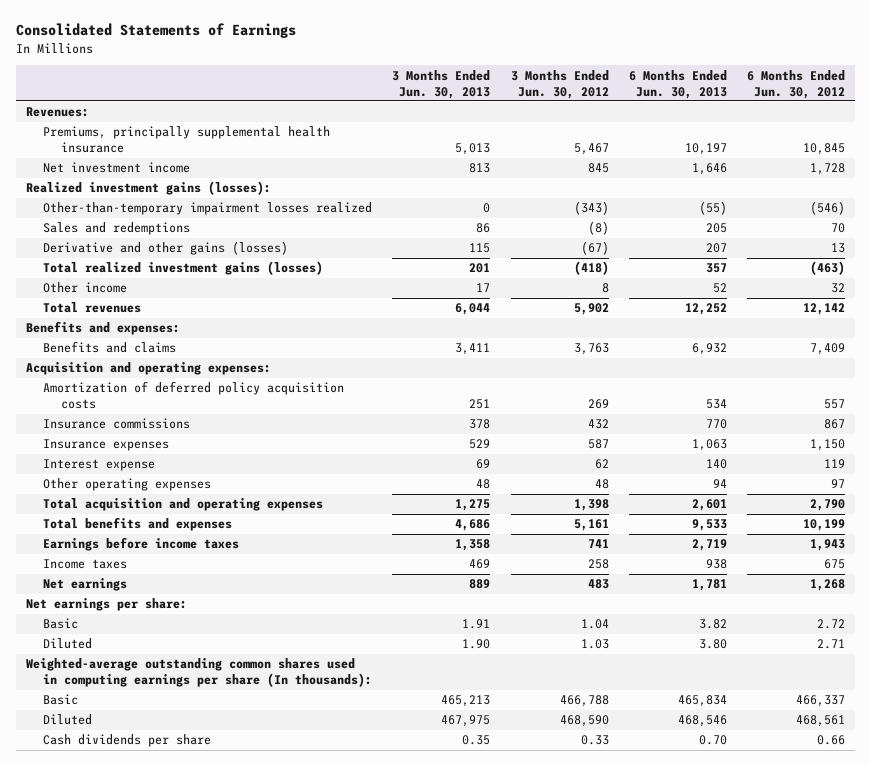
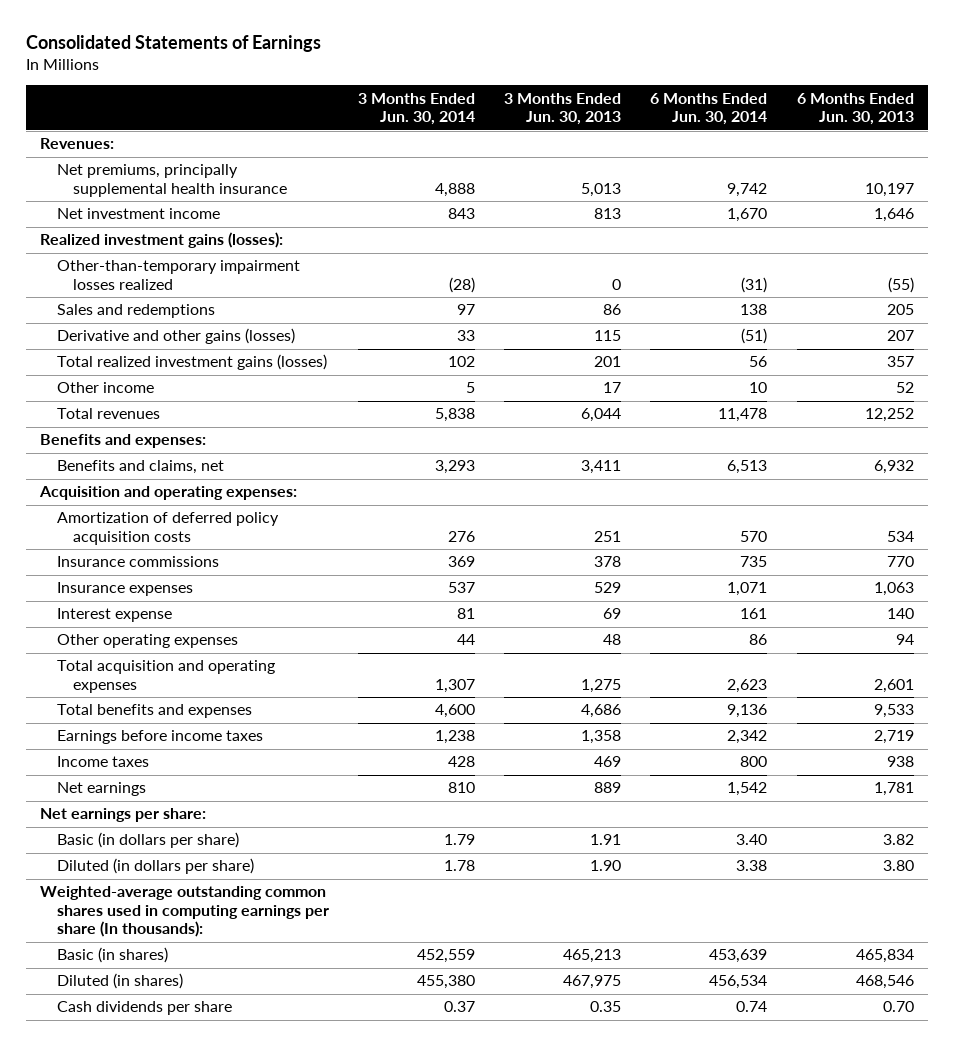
[510,69,609,99] 3 Months Ended Jun. 30, 2012 -> none
[746,69,845,99] 6 Months Ended Jun. 30, 2012 -> none
none -> [357,92,475,126] 3 Months Ended Jun. 30, 2014
none -> [650,92,768,126] 6 Months Ended Jun. 30, 2014
[43,126,331,154] Premiums, principally supplemental health insurance -> [56,164,287,197] Net premiums, principally supplemental health insurance
[43,341,177,354] Benefits and claims -> [56,460,224,475] Benefits and claims, net
[43,618,79,630] Basic -> [56,832,239,849] Basic (in dollars per share)
[43,638,93,650] Diluted -> [56,858,254,875] Diluted (in dollars per share)
[43,694,79,706] Basic -> [56,947,168,964] Basic (in shares)
[43,714,93,726] Diluted -> [56,973,183,990] Diluted (in shares)

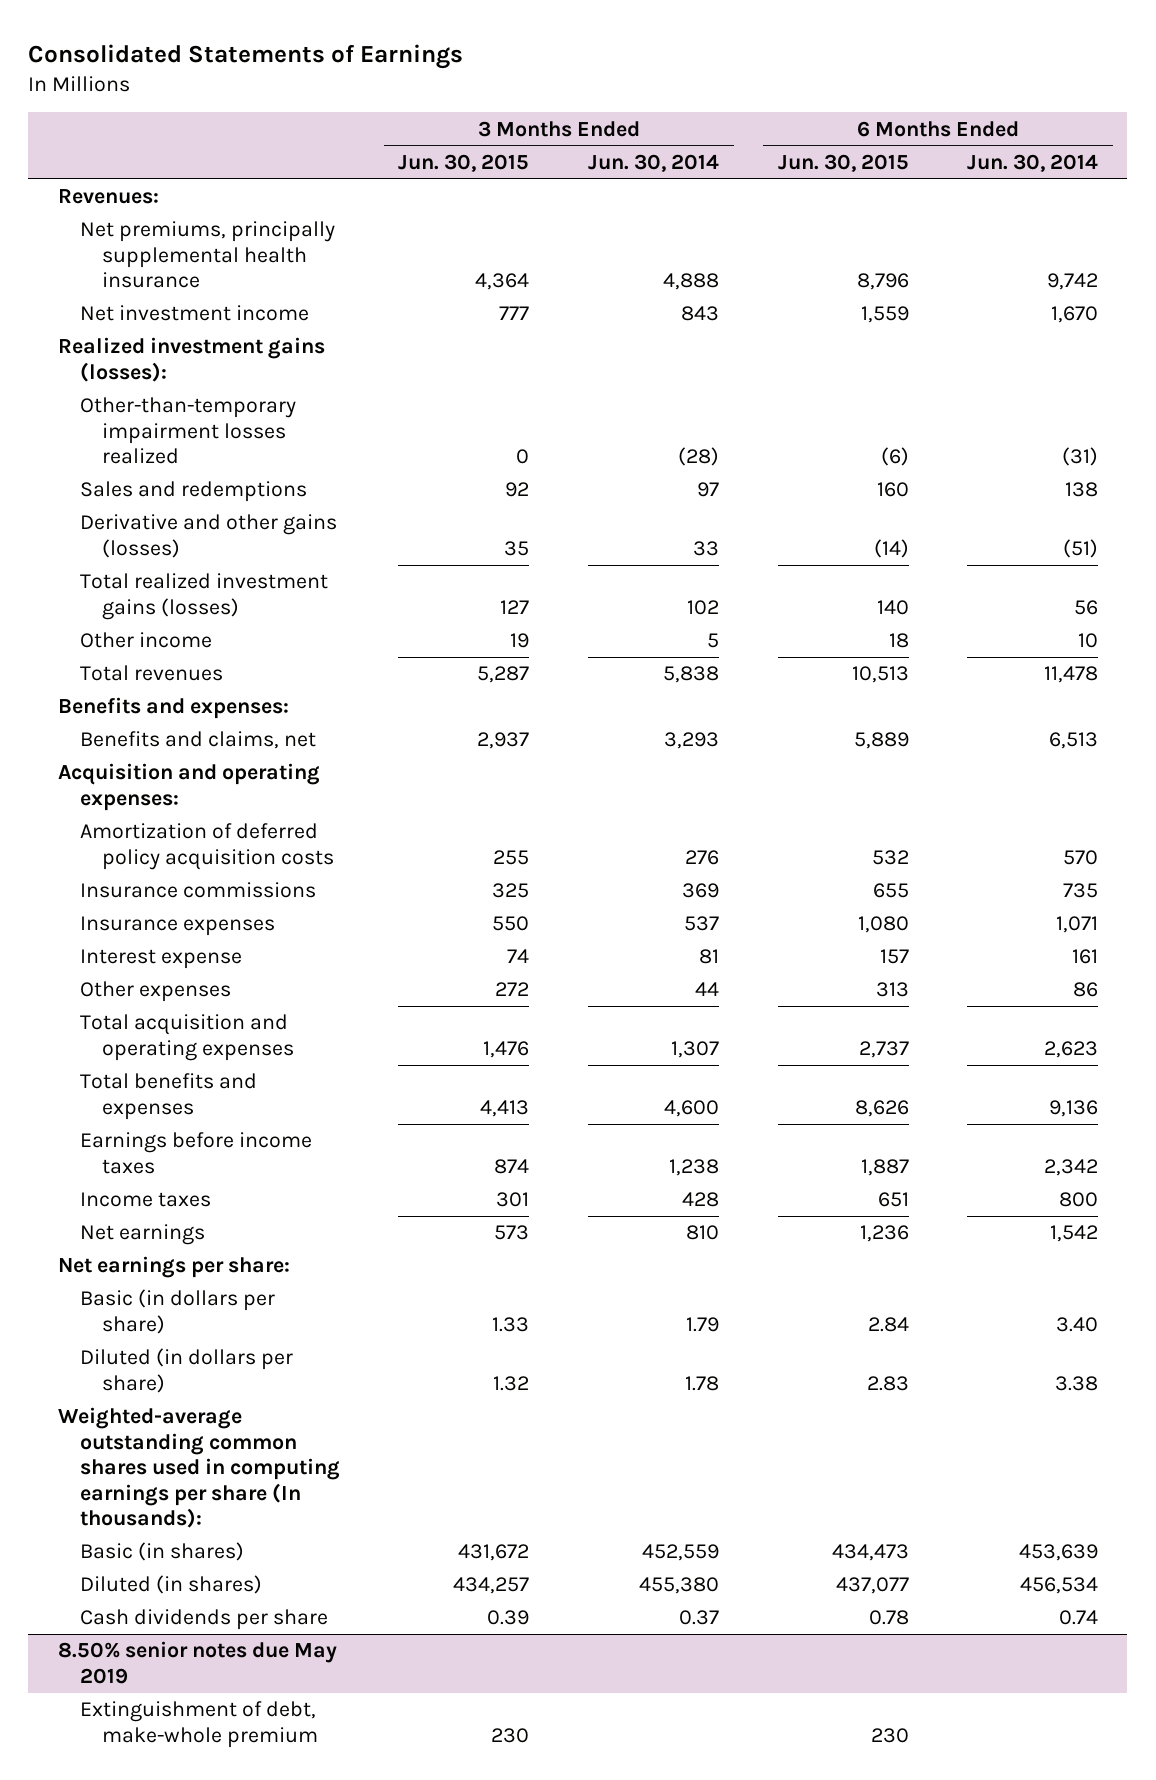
[504,92,622,126] 3 Months Ended Jun. 30, 2013 -> none
[796,92,914,126] 6 Months Ended Jun. 30, 2013 -> none
none -> [398,153,530,172] Jun. 30, 2015
none -> [777,153,909,172] Jun. 30, 2015
[56,634,238,649] Other operating expenses -> [79,981,231,1003] Other expenses
none -> [57,1641,337,1684] 8.50% senior notes due May 2019
none -> [79,1701,319,1748] Extinguishment of debt, make-whole premium

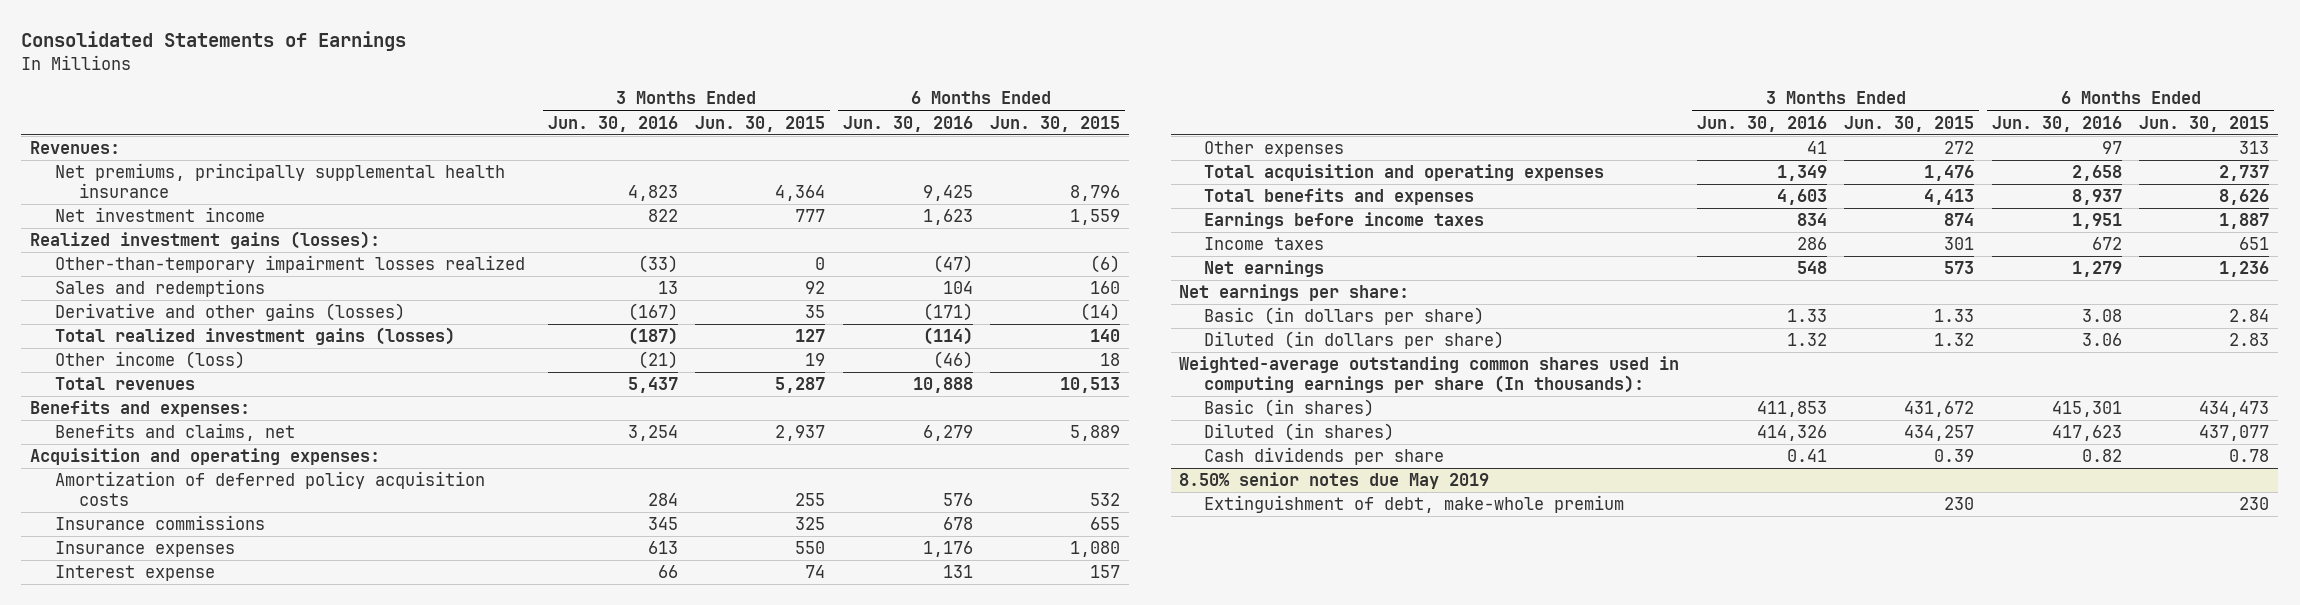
[587,153,719,172] Jun. 30, 2014 -> none
[967,153,1099,172] Jun. 30, 2014 -> none
none -> [547,115,678,132] Jun. 30, 2016
none -> [842,115,973,132] Jun. 30, 2016
[79,632,212,649] Other income -> [54,351,245,370] Other income (loss)

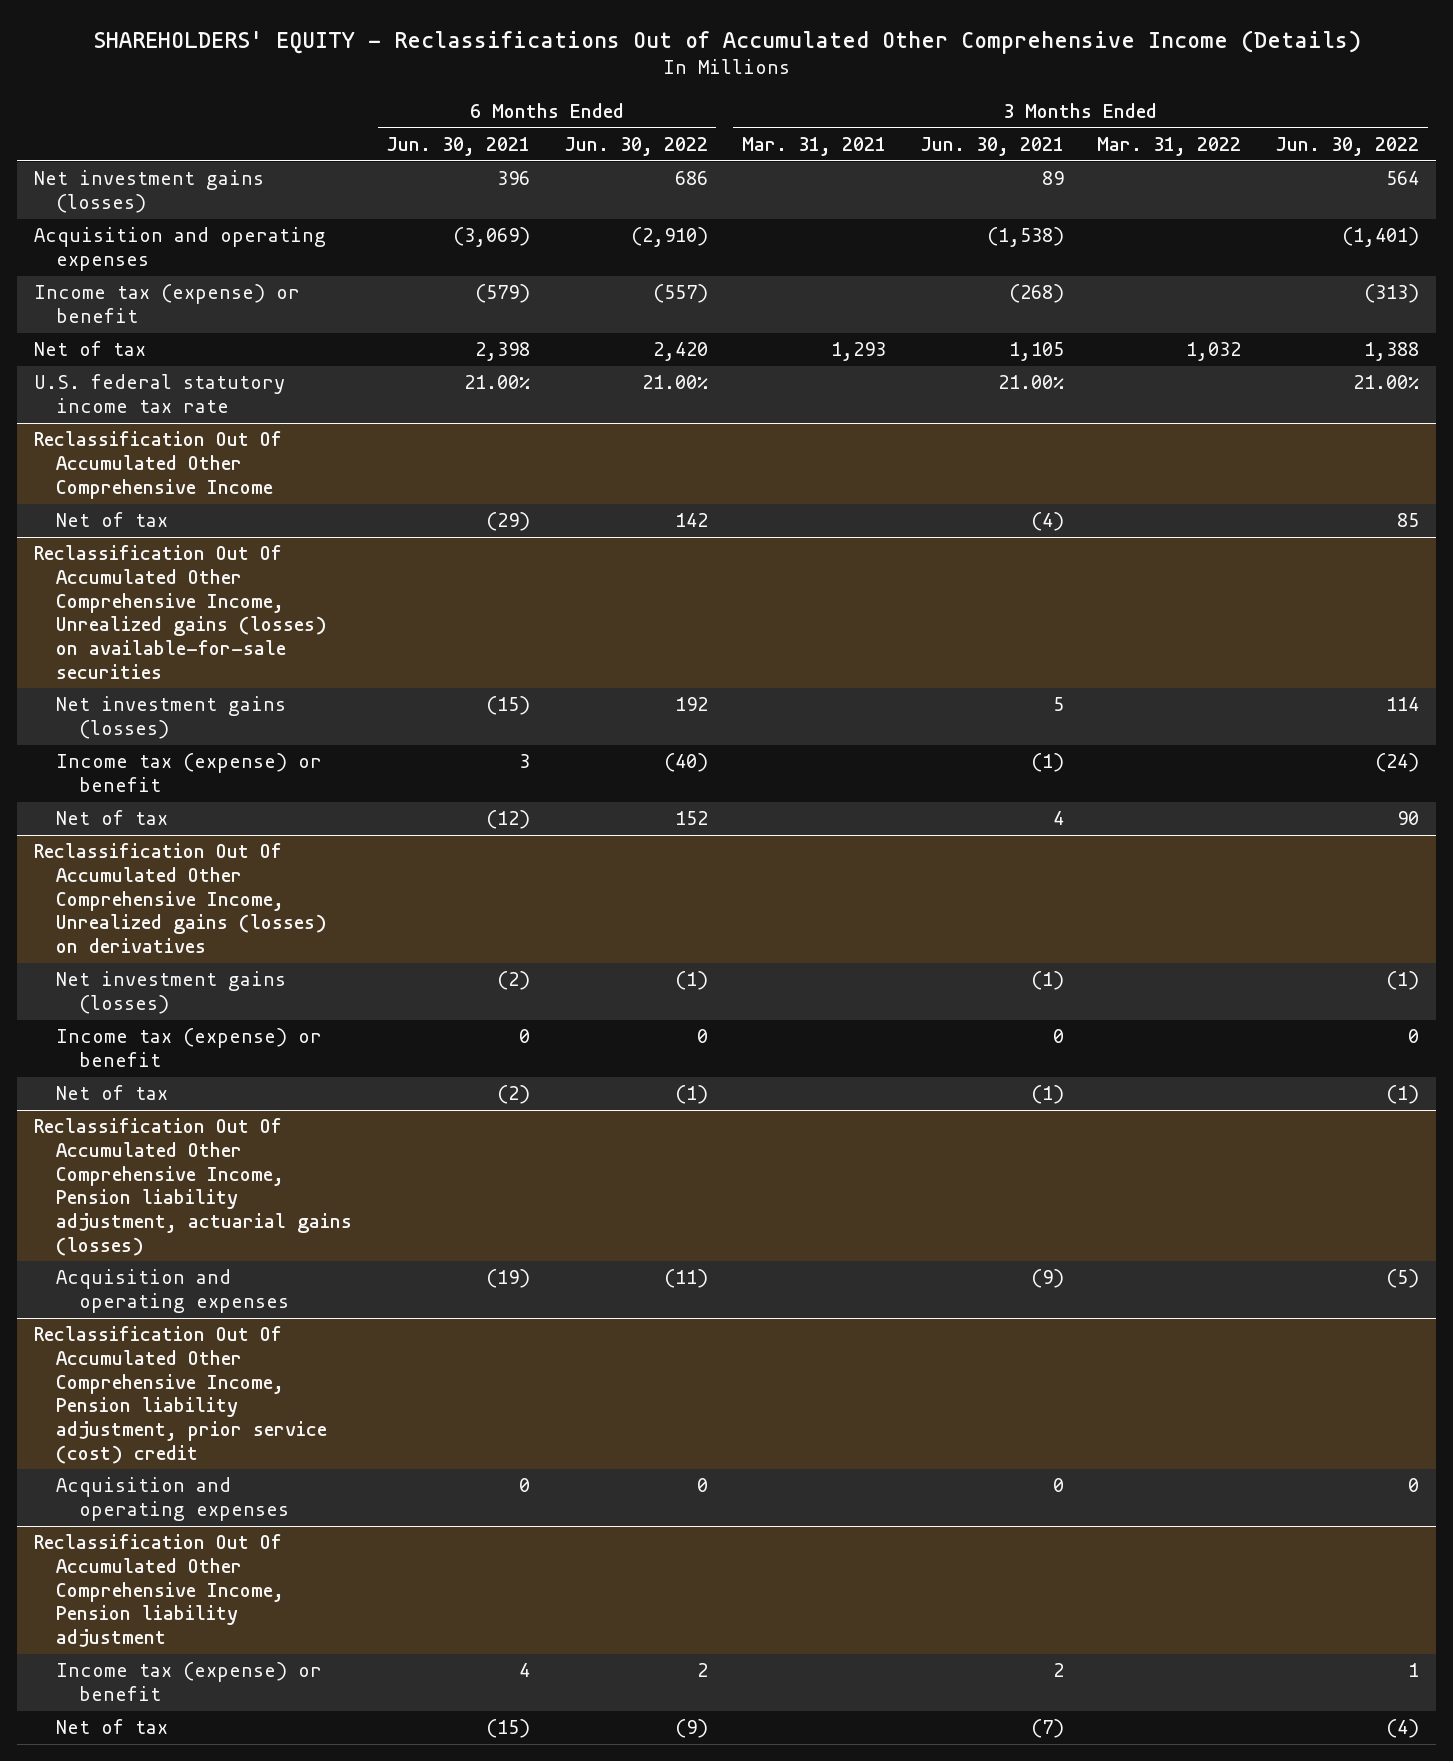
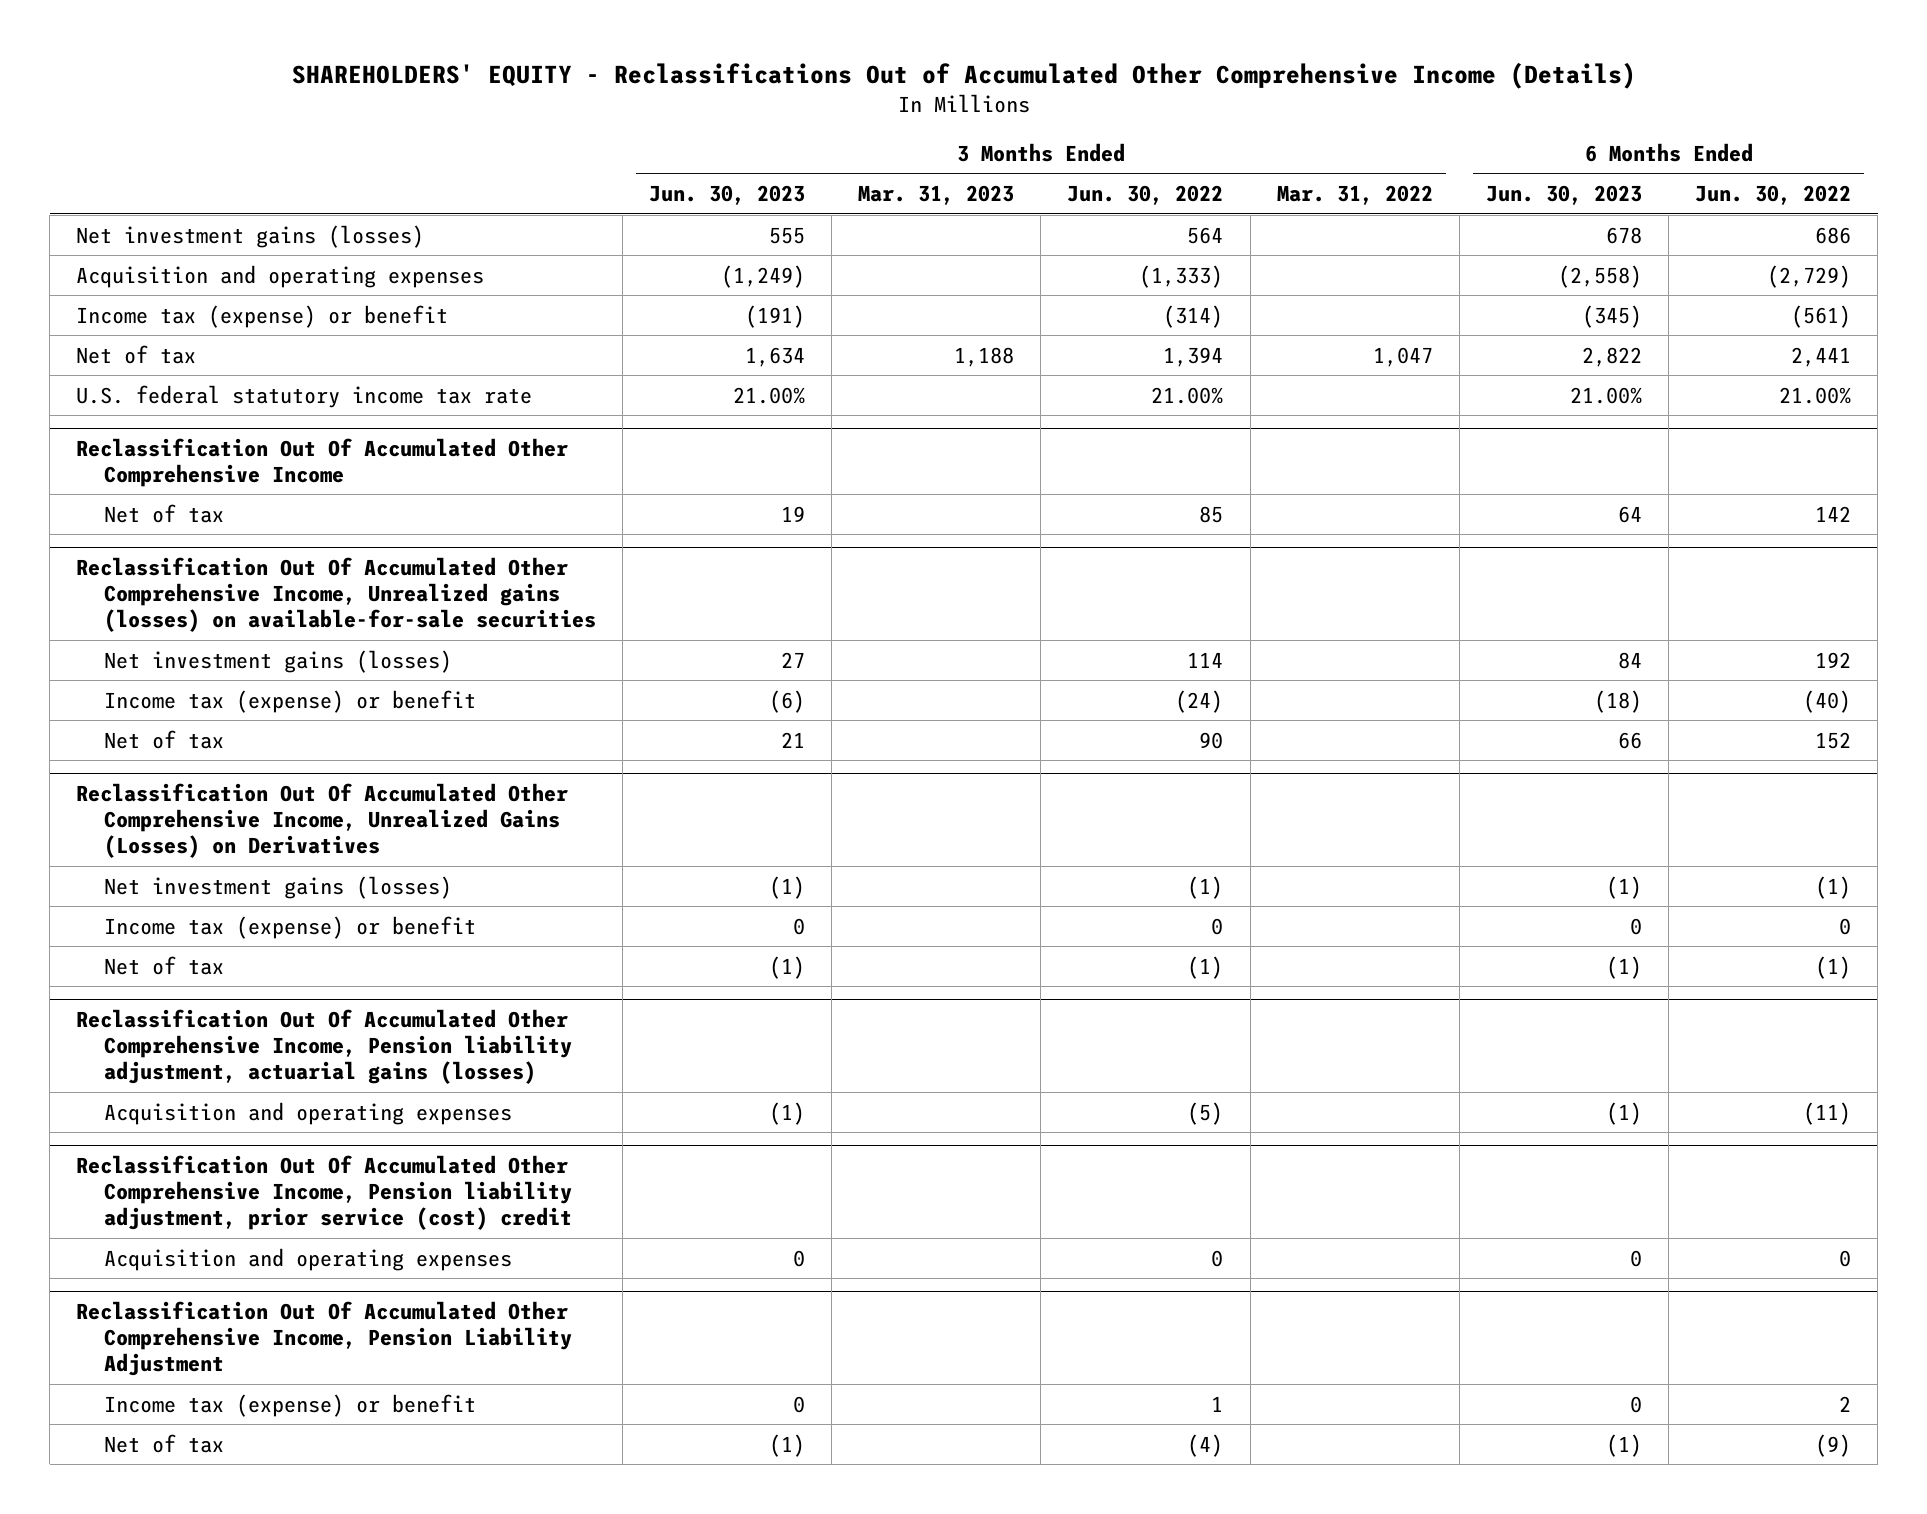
[386,137,531,157] Jun. 30, 2021 -> none
[741,137,886,157] Mar. 31, 2021 -> none
[919,137,1064,157] Jun. 30, 2021 -> none
none -> [648,184,805,205] Jun. 30, 2023
none -> [858,184,1015,205] Mar. 31, 2023
none -> [1485,184,1642,205] Jun. 30, 2023
[630,227,708,248] (2,910) -> [1767,264,1852,288] (2,729)
[1342,227,1420,248] (1,401) -> [1139,264,1224,288] (1,333)
[652,284,708,304] (557) -> [1791,304,1852,328] (561)
[1364,284,1420,304] (313) -> [1163,304,1224,328] (314)
[652,342,708,362] 2,420 -> [1791,346,1852,367] 2,441
[1186,342,1242,362] 1,032 -> [1372,346,1433,367] 1,047
[1364,342,1420,362] 1,388 -> [1163,346,1224,367] 1,394
[33,843,328,954] Reclassification Out Of Accumulated Other Comprehensive Income, Unrealized gains (losses) on derivatives -> [76,782,569,858] Reclassification Out Of Accumulated Other Comprehensive Income, Unrealized Gains (Losses) on Derivatives
[33,1534,285,1648] Reclassification Out Of Accumulated Other Comprehensive Income, Pension liability adjustment -> [76,1300,572,1376] Reclassification Out Of Accumulated Other Comprehensive Income, Pension Liability Adjustment

